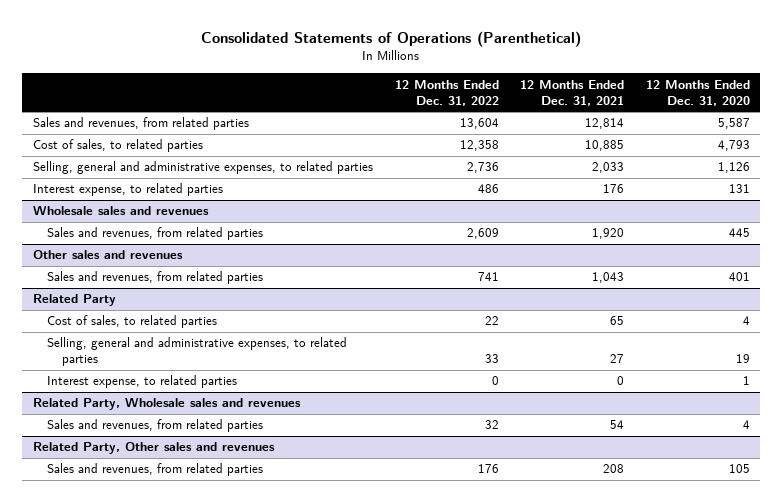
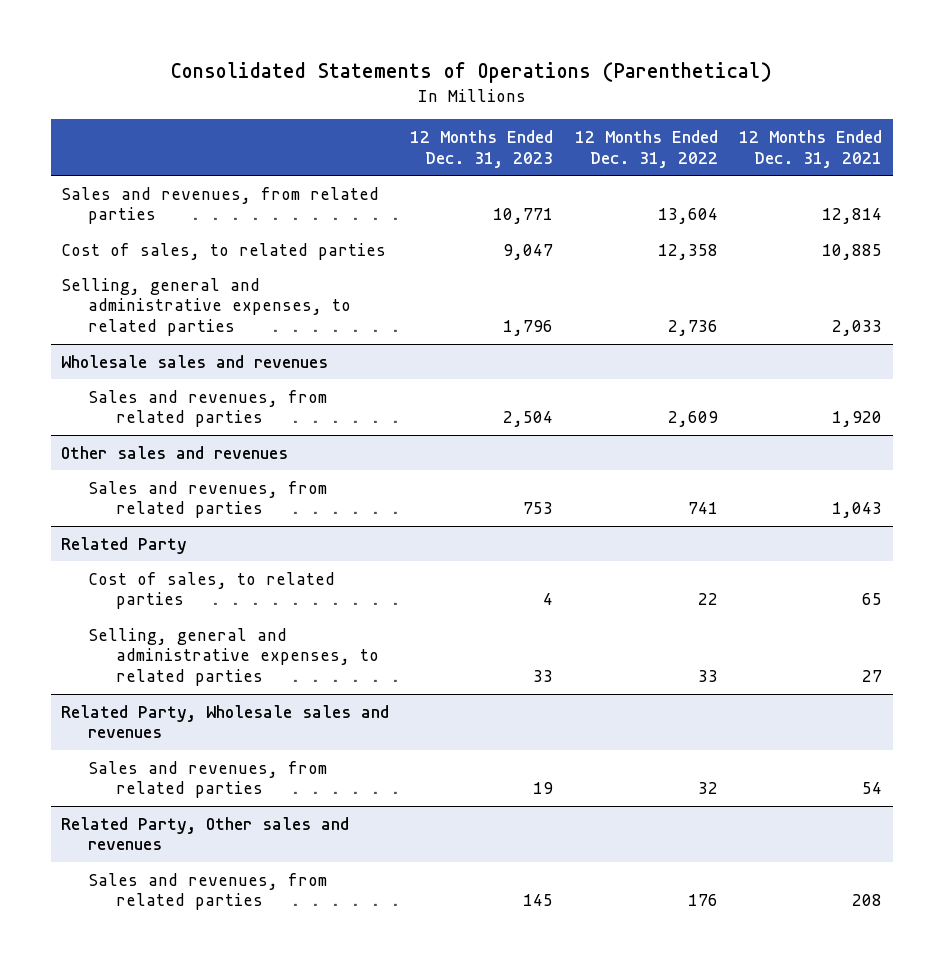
[645,79,750,106] 12 Months Ended Dec. 31, 2020 -> none
none -> [410,130,554,168] 12 Months Ended Dec. 31, 2023
[32,183,223,197] Interest expense, to related parties -> none
[47,375,238,389] Interest expense, to related parties -> none

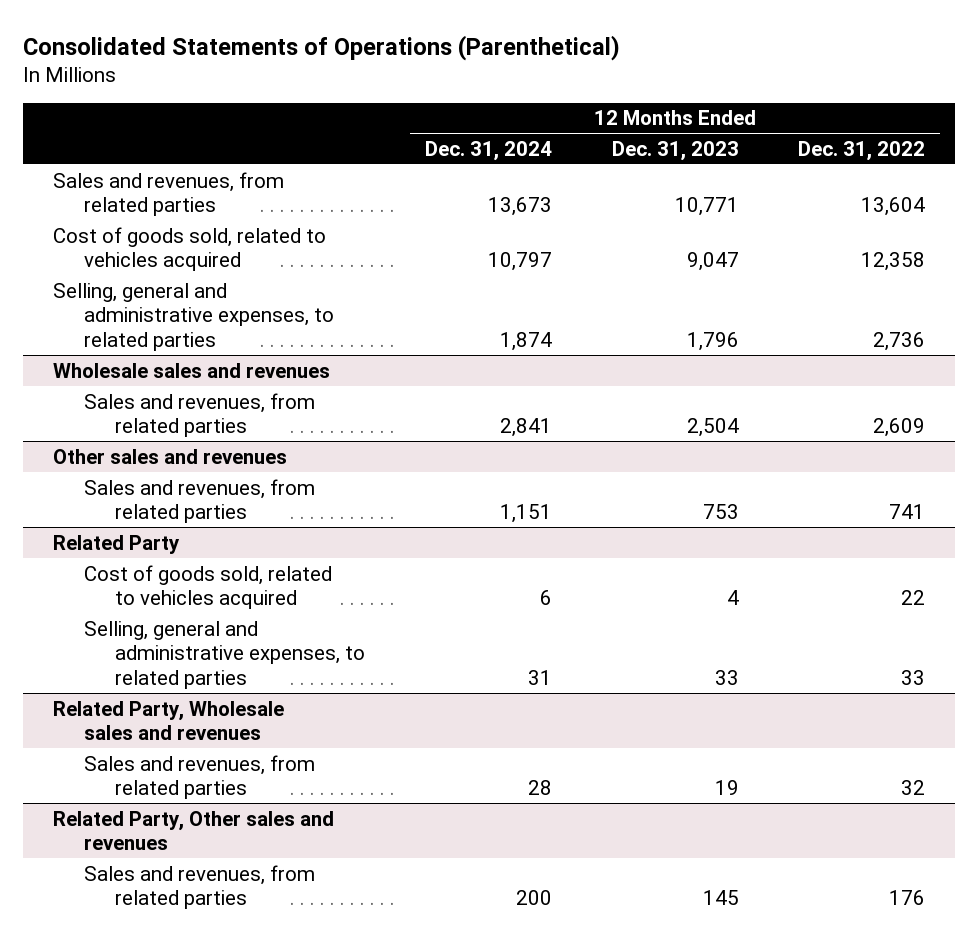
[739,130,883,168] 12 Months Ended Dec. 31, 2021 -> none
none -> [424,140,552,161] Dec. 31, 2024
[61,242,387,260] Cost of sales, to related parties -> [52,226,326,272] Cost of goods sold, related to vehicles acquired
[88,571,336,610] Cost of sales, to related parties -> [83,564,332,610] Cost of goods sold, related to vehicles acquired

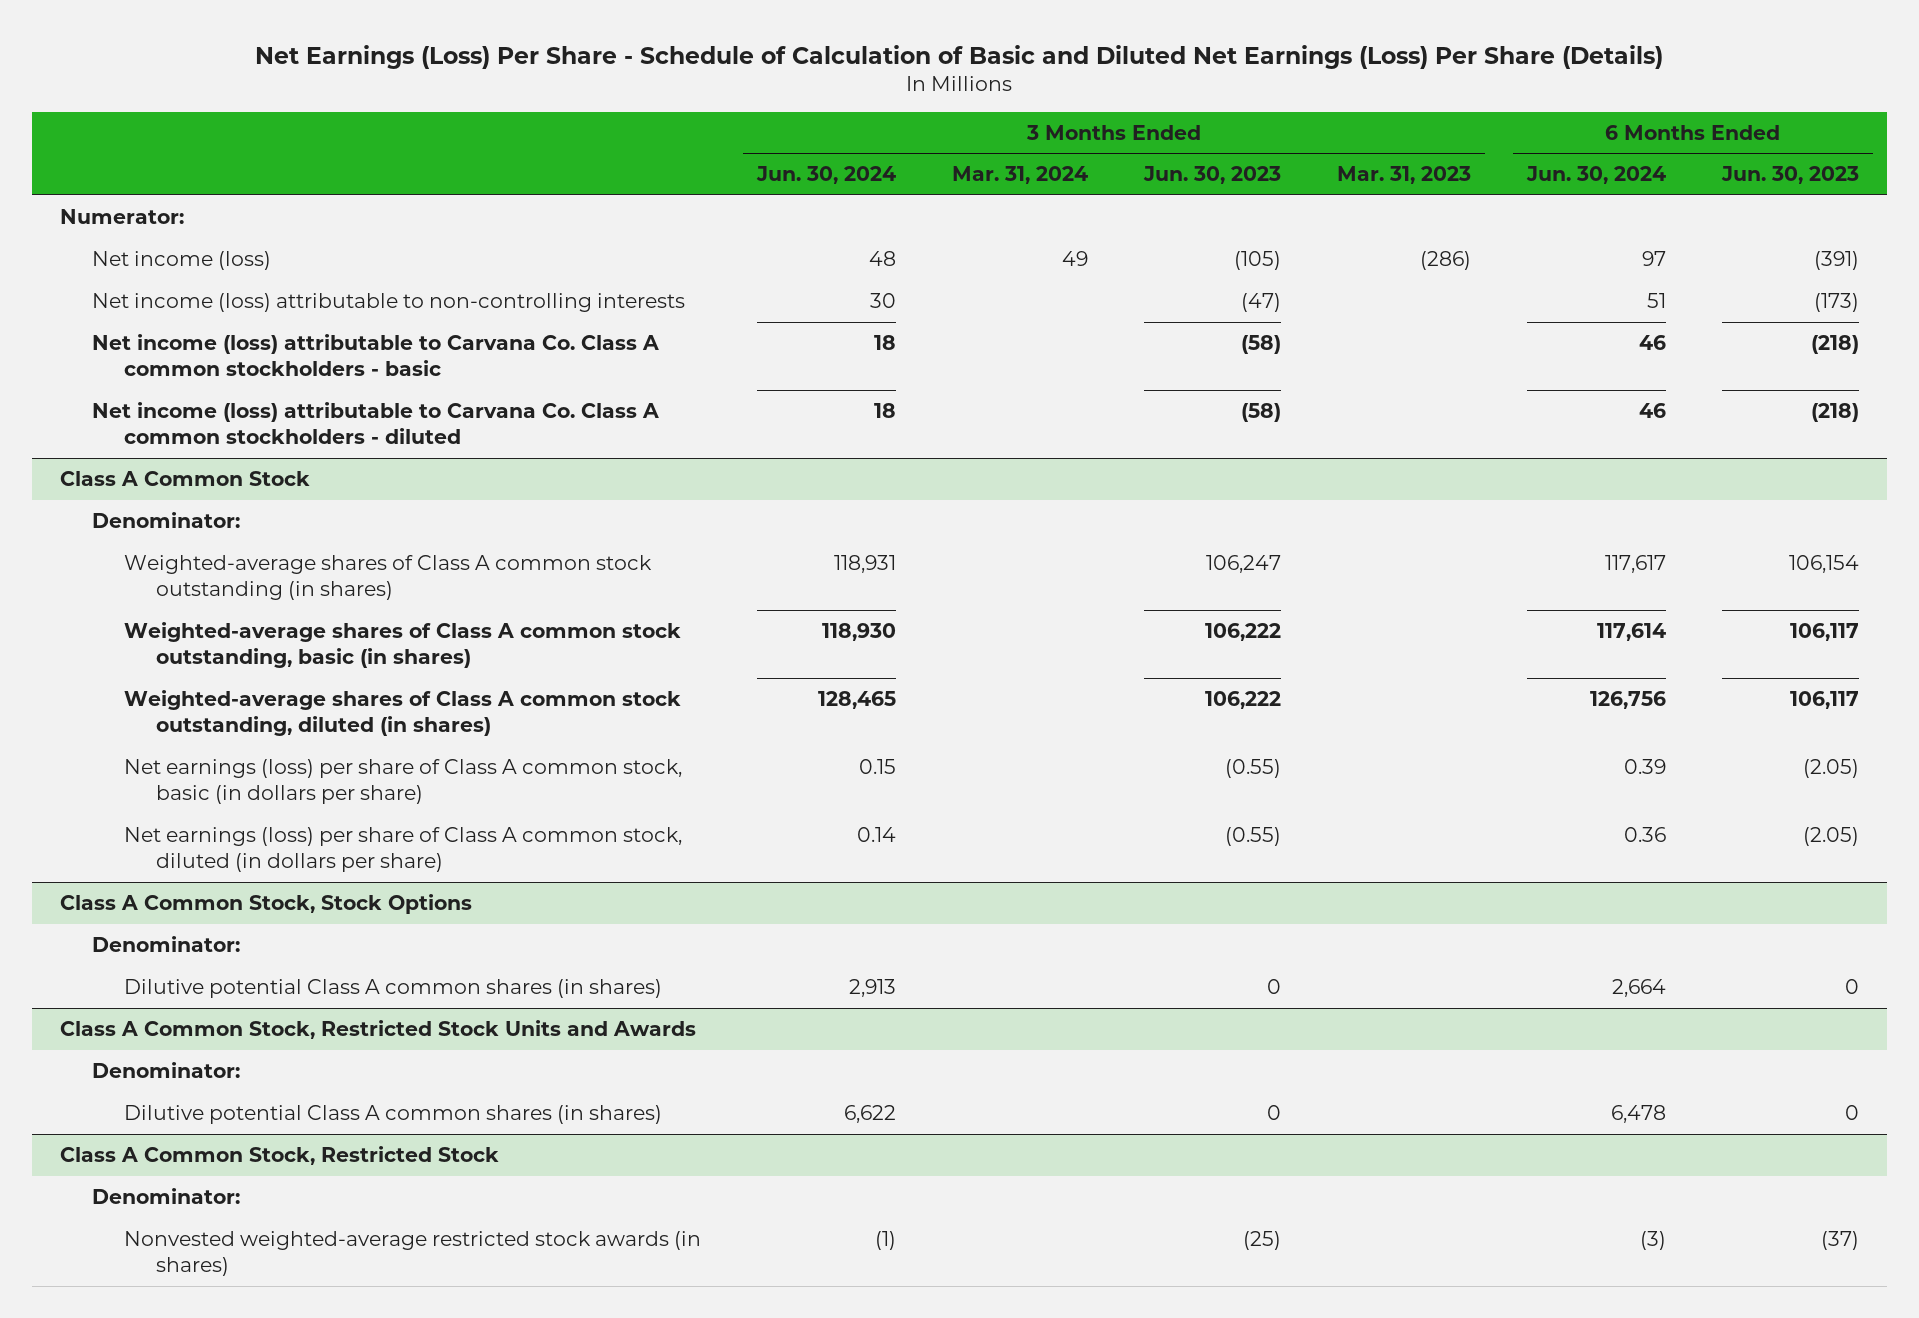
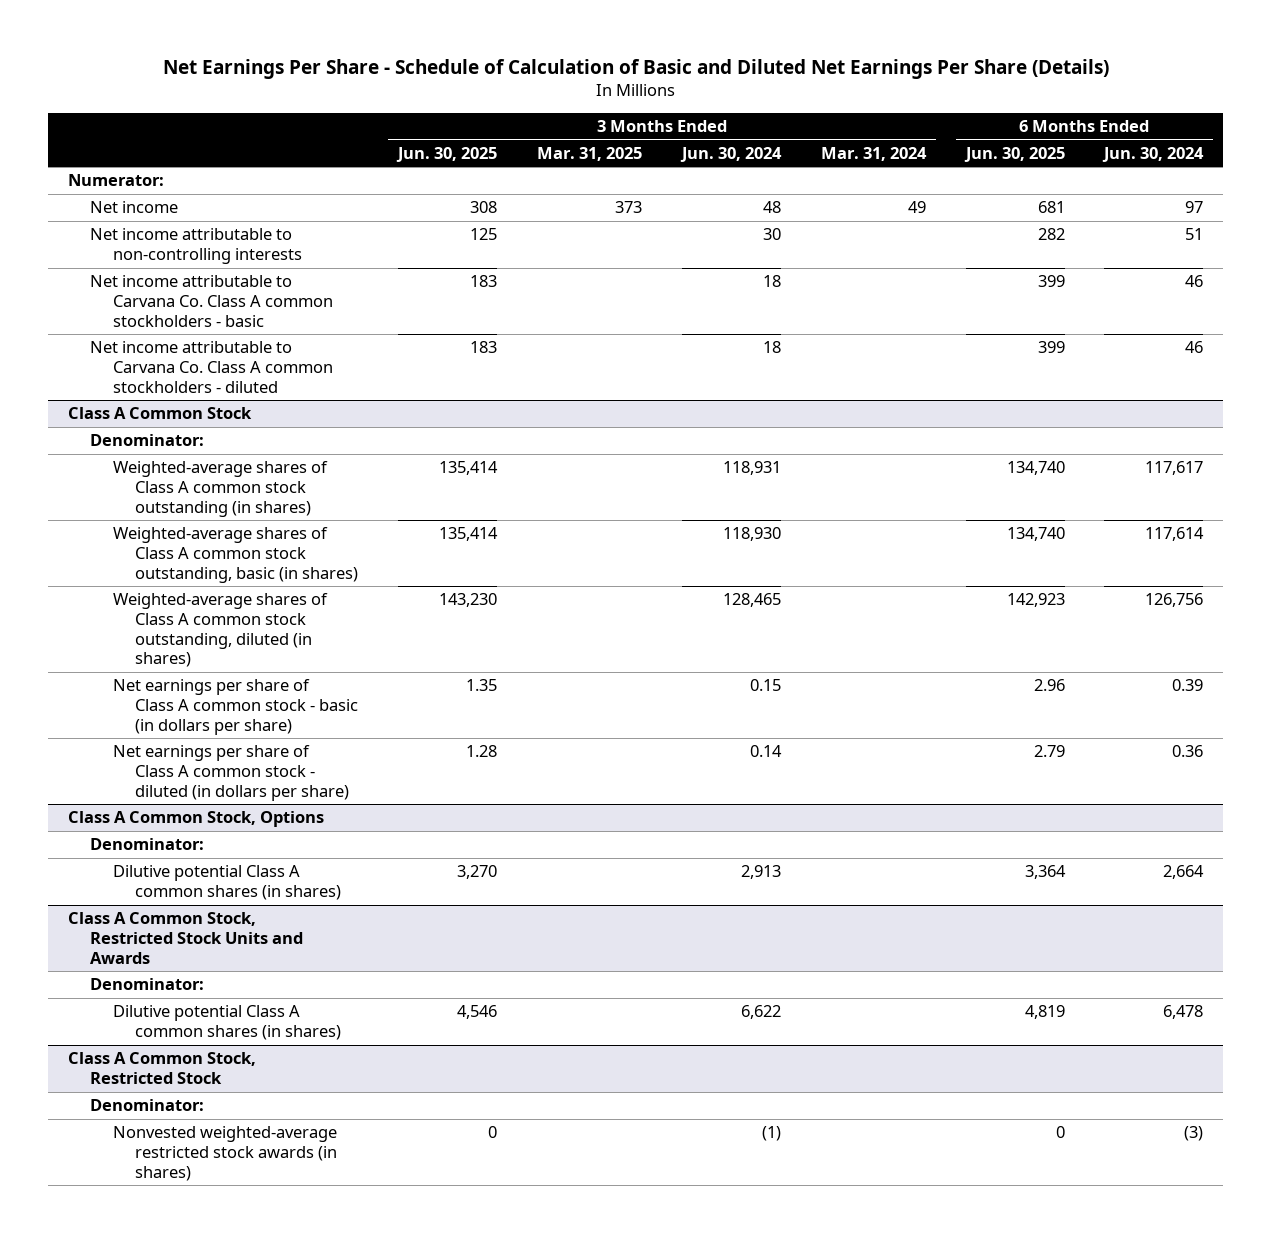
[255,44,1664,69] Net Earnings (Loss) Per Share - Schedule of Calculation of Basic and Diluted Net Earnings (Loss) Per Share (Details) -> [162,58,1109,79] Net Earnings Per Share - Schedule of Calculation of Basic and Diluted Net Earnings Per Share (Details)
[1142,166,1281,185] Jun. 30, 2023 -> none
[1336,166,1471,185] Mar. 31, 2023 -> none
[1720,166,1859,185] Jun. 30, 2023 -> none
none -> [396,146,498,162] Jun. 30, 2025
none -> [537,146,643,161] Mar. 31, 2025
none -> [963,146,1065,162] Jun. 30, 2025
[91,250,271,270] Net income (loss) -> [90,201,179,214] Net income
[91,292,685,312] Net income (loss) attributable to non-controlling interests -> [90,228,302,265] Net income attributable to non-controlling interests
[91,333,659,377] Net income (loss) attributable to Carvana Co. Class A common stockholders - basic -> [90,275,333,327] Net income attributable to Carvana Co. Class A common stockholders - basic
[91,401,659,445] Net income (loss) attributable to Carvana Co. Class A common stockholders - diluted -> [90,341,333,393] Net income attributable to Carvana Co. Class A common stockholders - diluted
[123,758,682,805] Net earnings (loss) per share of Class A common stock, basic (in dollars per share) -> [112,679,359,735] Net earnings per share of Class A common stock - basic (in dollars per share)
[123,826,682,873] Net earnings (loss) per share of Class A common stock, diluted (in dollars per share) -> [112,745,350,801] Net earnings per share of Class A common stock - diluted (in dollars per share)
[59,893,472,914] Class A Common Stock, Stock Options -> [67,811,324,828] Class A Common Stock, Options

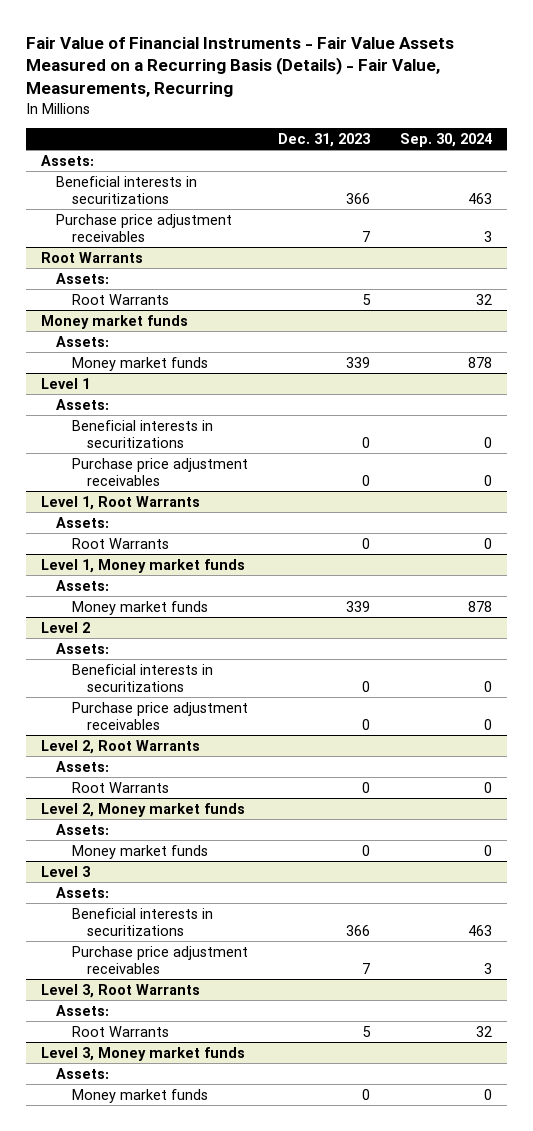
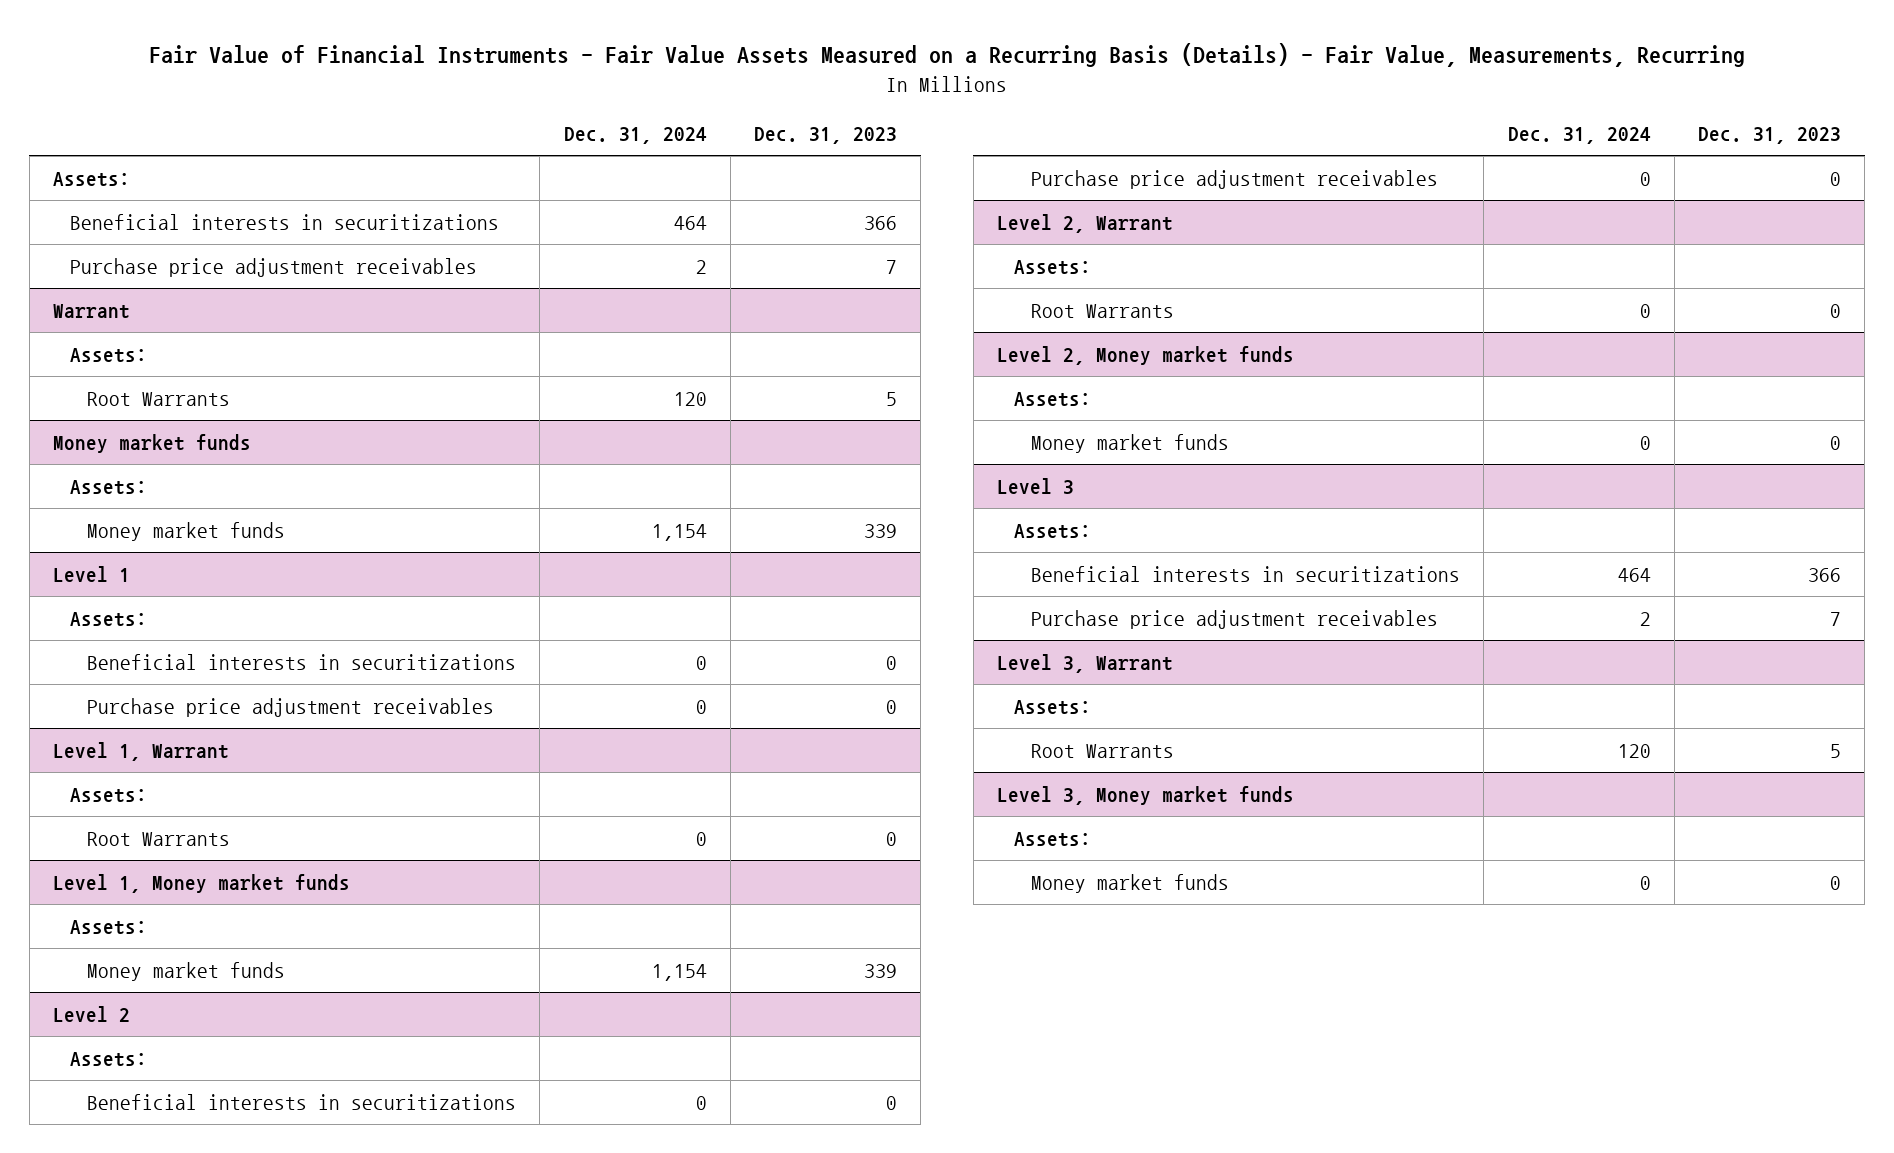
[400,133,493,148] Sep. 30, 2024 -> none
none -> [563,127,707,145] Dec. 31, 2024
[41,251,144,263] Root Warrants -> [53,303,131,319] Warrant
[41,495,201,510] Level 1, Root Warrants -> [53,741,230,761] Level 1, Warrant
[41,739,201,754] Level 2, Root Warrants -> [997,213,1174,233] Level 2, Warrant
[41,983,201,998] Level 3, Root Warrants -> [997,653,1174,673] Level 3, Warrant

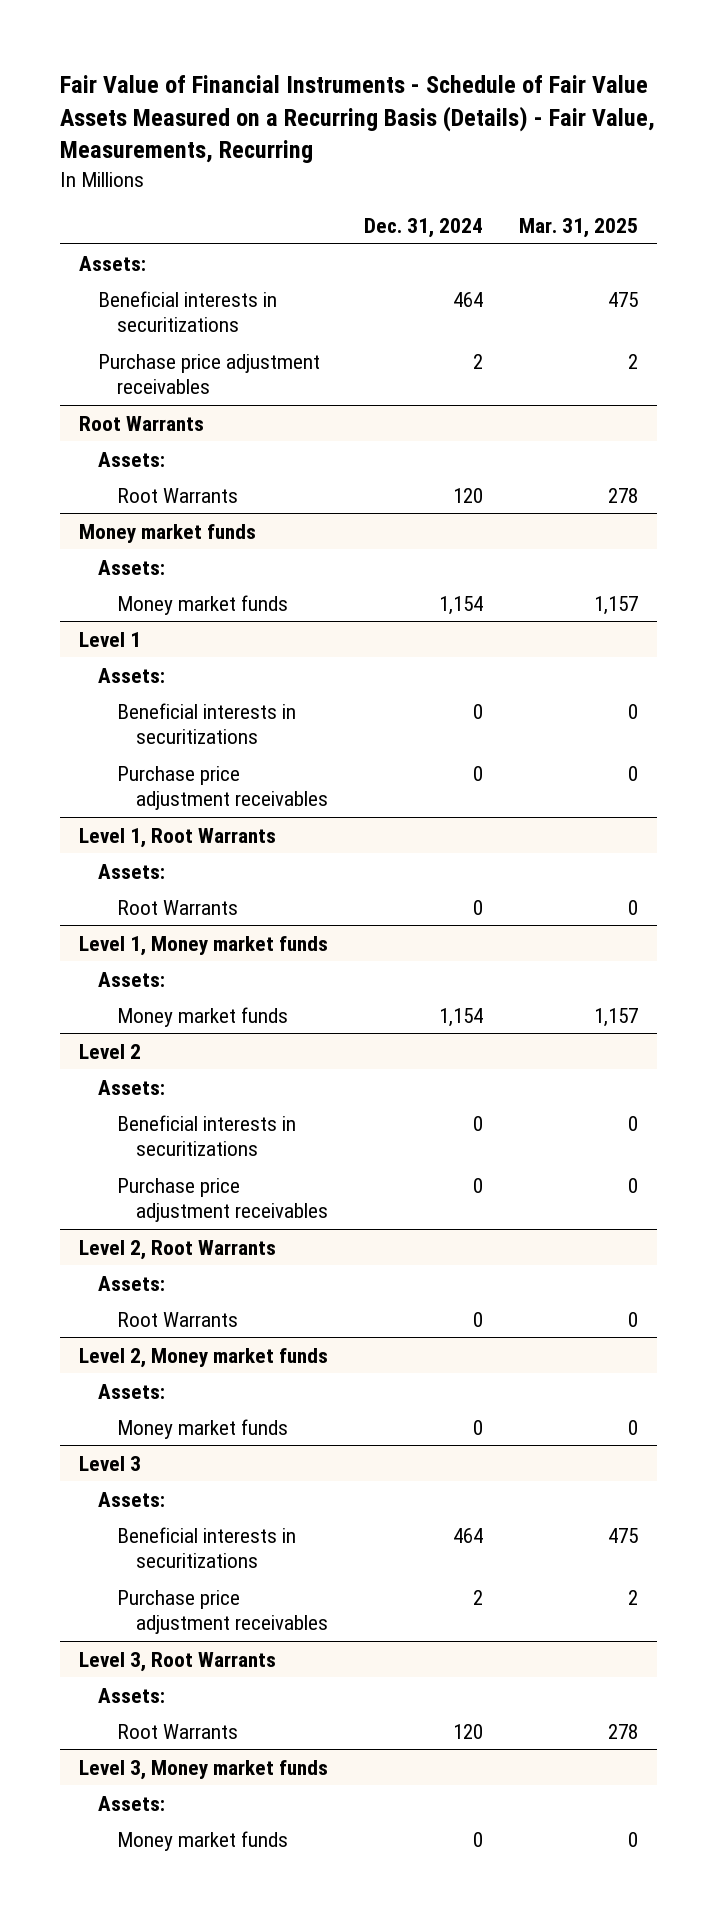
[149,43,1746,68] Fair Value of Financial Instruments - Fair Value Assets Measured on a Recurring Basis (Details) - Fair Value, Measurements, Recurring -> [60,75,656,164] Fair Value of Financial Instruments - Schedule of Fair Value Assets Measured on a Recurring Basis (Details) - Fair Value, Measurements, Recurring
[753,127,897,145] Dec. 31, 2023 -> none
none -> [519,218,639,239] Mar. 31, 2025
[53,303,131,319] Warrant -> [78,415,204,431] Root Warrants
[53,741,230,761] Level 1, Warrant -> [78,827,276,848] Level 1, Root Warrants
[997,213,1174,233] Level 2, Warrant -> [78,1239,276,1260] Level 2, Root Warrants
[997,653,1174,673] Level 3, Warrant -> [78,1651,276,1672] Level 3, Root Warrants

